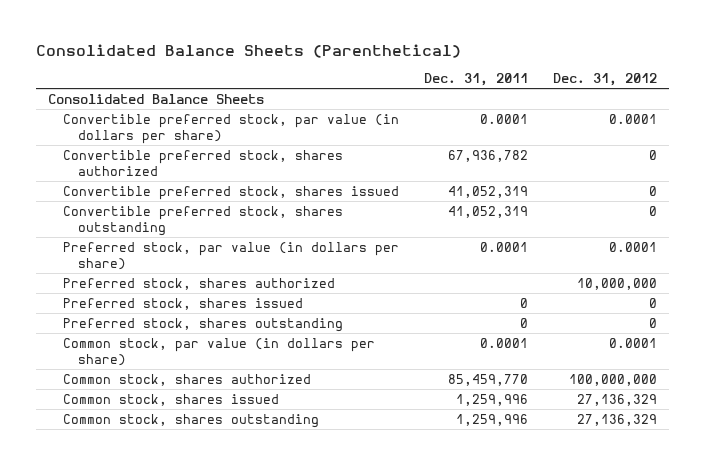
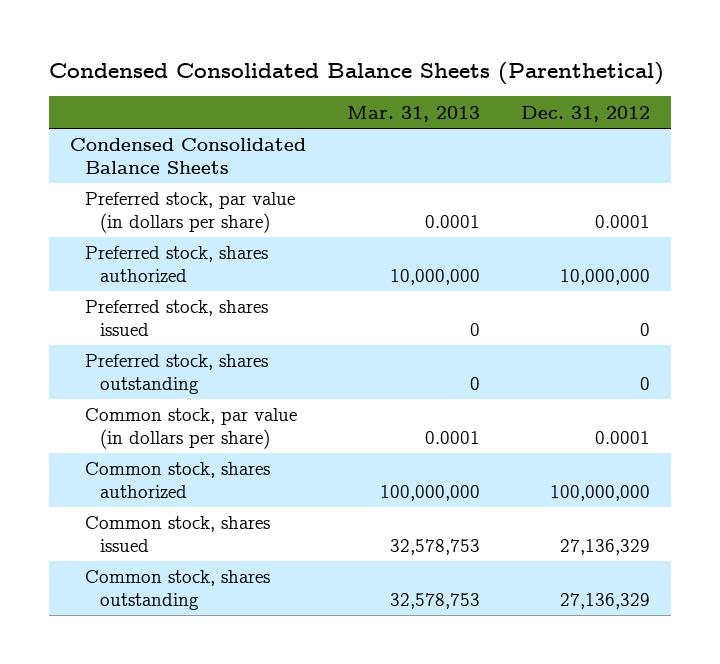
[35,43,461,58] Consolidated Balance Sheets (Parenthetical) -> [48,61,664,85] Condensed Consolidated Balance Sheets (Parenthetical)
[424,73,529,87] Dec. 31, 2011 -> none
none -> [346,105,480,122] Mar. 31, 2013
[63,113,400,144] Convertible preferred stock, par value (in dollars per share) -> none
[63,149,344,176] Convertible preferred stock, shares authorized -> none
[63,185,400,200] Convertible preferred stock, shares issued -> none
[63,205,344,236] Convertible preferred stock, shares outstanding -> none
[48,93,265,104] Consolidated Balance Sheets -> [69,138,306,174] Condensed Consolidated Balance Sheets

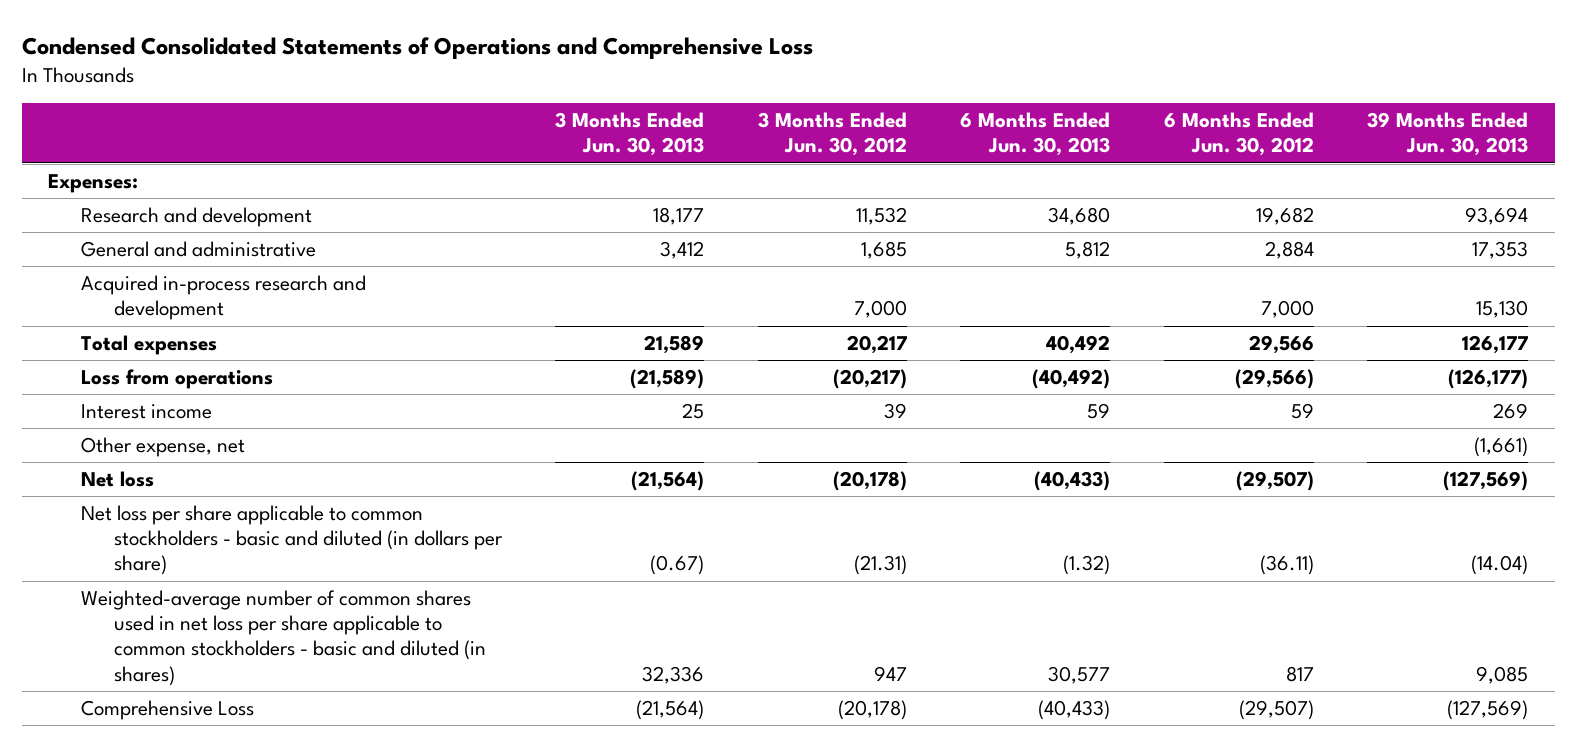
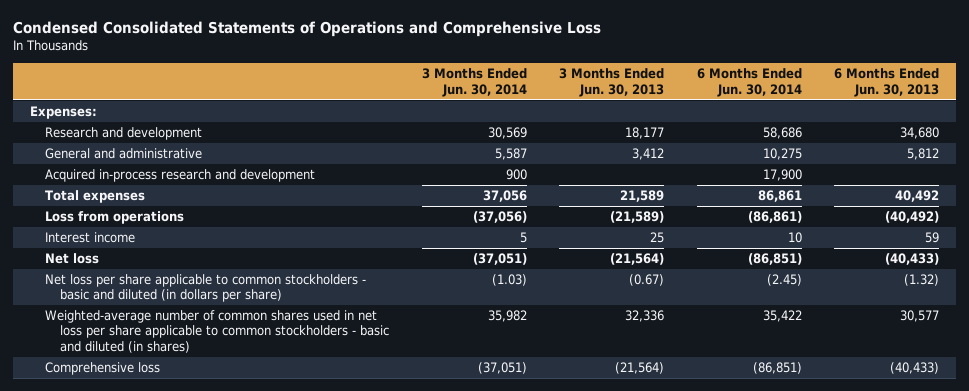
[757,112,907,157] 3 Months Ended Jun. 30, 2012 -> none
[1163,112,1314,157] 6 Months Ended Jun. 30, 2012 -> none
[1366,112,1528,157] 39 Months Ended Jun. 30, 2013 -> none
none -> [421,68,527,97] 3 Months Ended Jun. 30, 2014
none -> [696,68,802,97] 6 Months Ended Jun. 30, 2014
[81,437,246,458] Other expense, net -> none
[81,700,255,721] Comprehensive Loss -> [44,362,160,376] Comprehensive loss

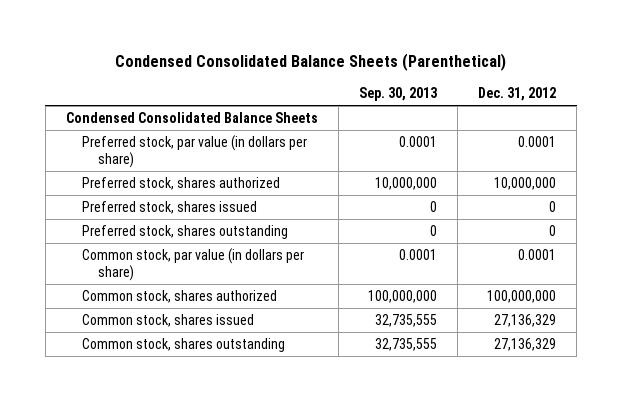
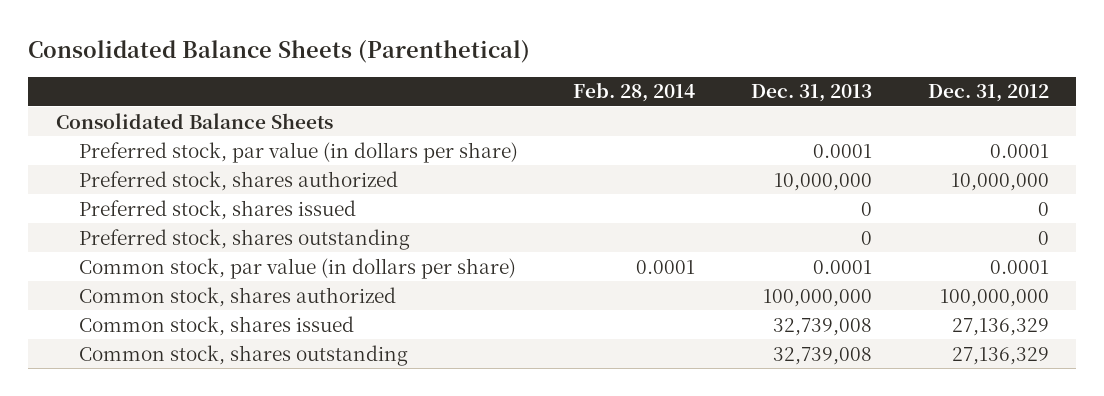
[115,53,507,72] Condensed Consolidated Balance Sheets (Parenthetical) -> [27,39,530,63] Consolidated Balance Sheets (Parenthetical)
[359,87,438,102] Sep. 30, 2013 -> none
none -> [573,82,696,103] Feb. 28, 2014
none -> [750,84,872,103] Dec. 31, 2013
[66,112,319,124] Condensed Consolidated Balance Sheets -> [55,112,333,129] Consolidated Balance Sheets

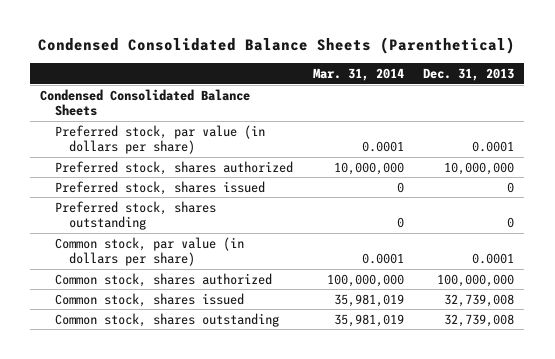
[27,39,530,63] Consolidated Balance Sheets (Parenthetical) -> [38,37,516,55] Condensed Consolidated Balance Sheets (Parenthetical)
[573,82,696,103] Feb. 28, 2014 -> none
[927,84,1049,103] Dec. 31, 2012 -> none
none -> [312,68,404,82] Mar. 31, 2014
[55,112,333,129] Consolidated Balance Sheets -> [40,88,251,117] Condensed Consolidated Balance Sheets

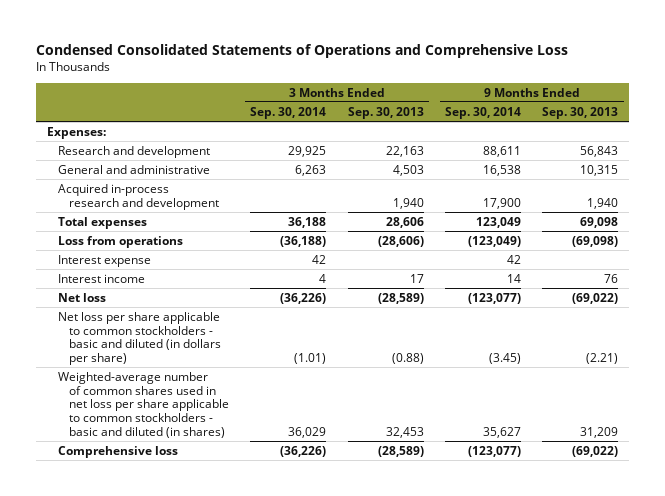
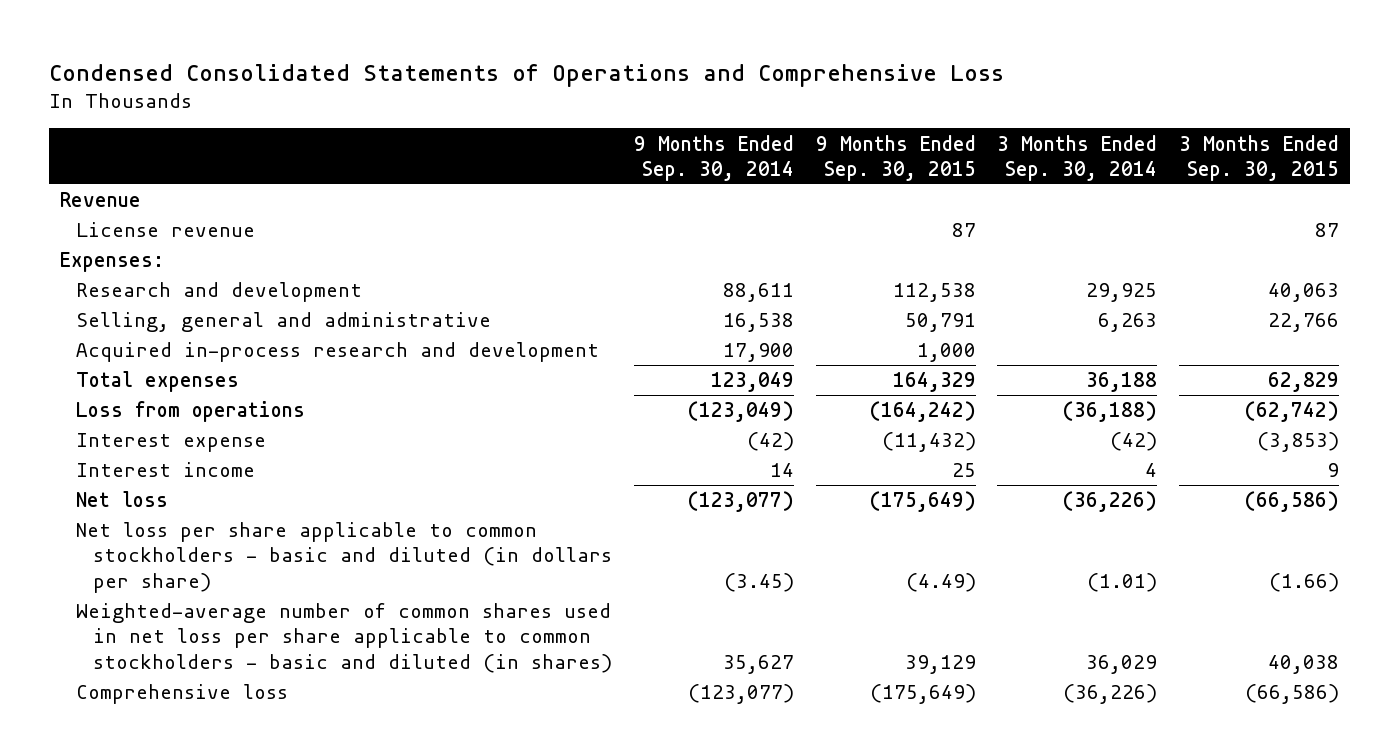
[347,106,424,119] Sep. 30, 2013 -> none
[542,106,619,119] Sep. 30, 2013 -> none
none -> [815,134,976,181] 9 Months Ended Sep. 30, 2015
none -> [1179,134,1340,181] 3 Months Ended Sep. 30, 2015
none -> [60,192,142,208] Revenue
none -> [76,222,256,238] License revenue
[58,164,211,174] General and administrative -> [76,312,492,333] Selling, general and administrative
[312,254,327,264] 42 -> [1110,432,1158,452] (42)
[506,254,521,264] 42 -> [746,432,794,452] (42)

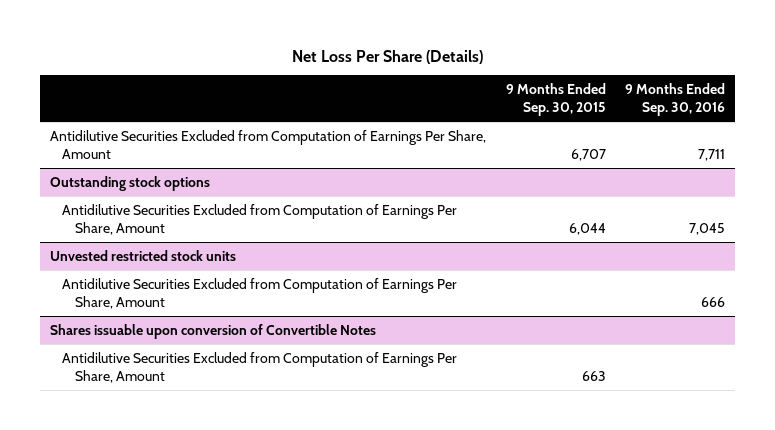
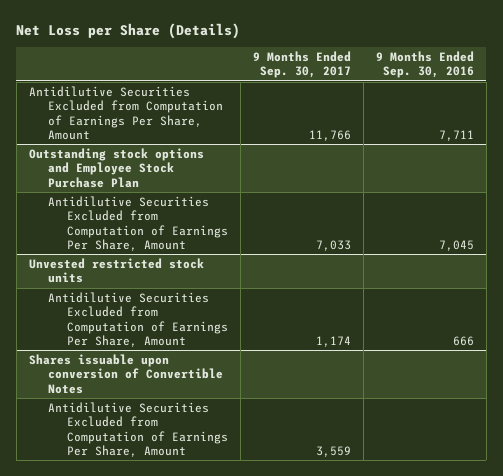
[291,49,483,64] Net Loss Per Share (Details) -> [16,23,241,40] Net Loss per Share (Details)
[505,83,606,117] 9 Months Ended Sep. 30, 2015 -> none
none -> [252,51,351,79] 9 Months Ended Sep. 30, 2017
[50,175,211,191] Outstanding stock options -> [28,147,204,188] Outstanding stock options and Employee Stock Purchase Plan

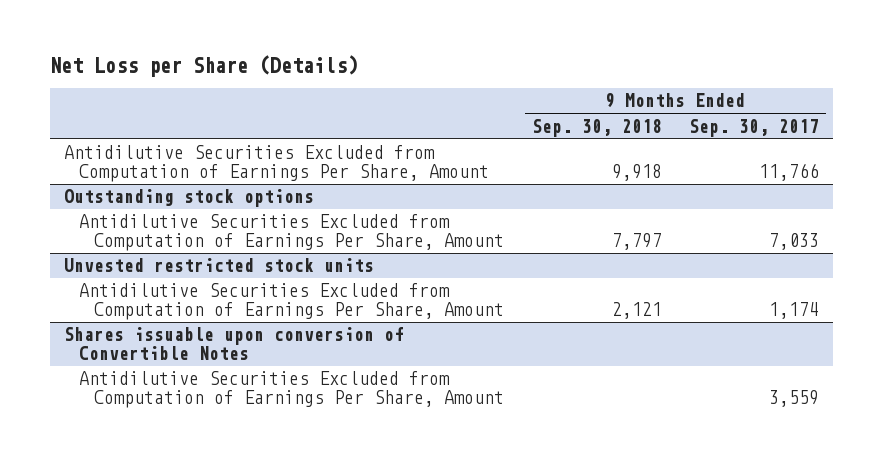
[375,51,474,79] 9 Months Ended Sep. 30, 2016 -> none
none -> [531,118,662,137] Sep. 30, 2018
[28,147,204,188] Outstanding stock options and Employee Stock Purchase Plan -> [64,189,315,208] Outstanding stock options

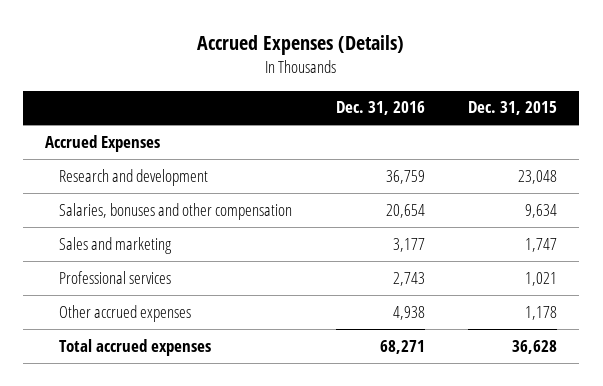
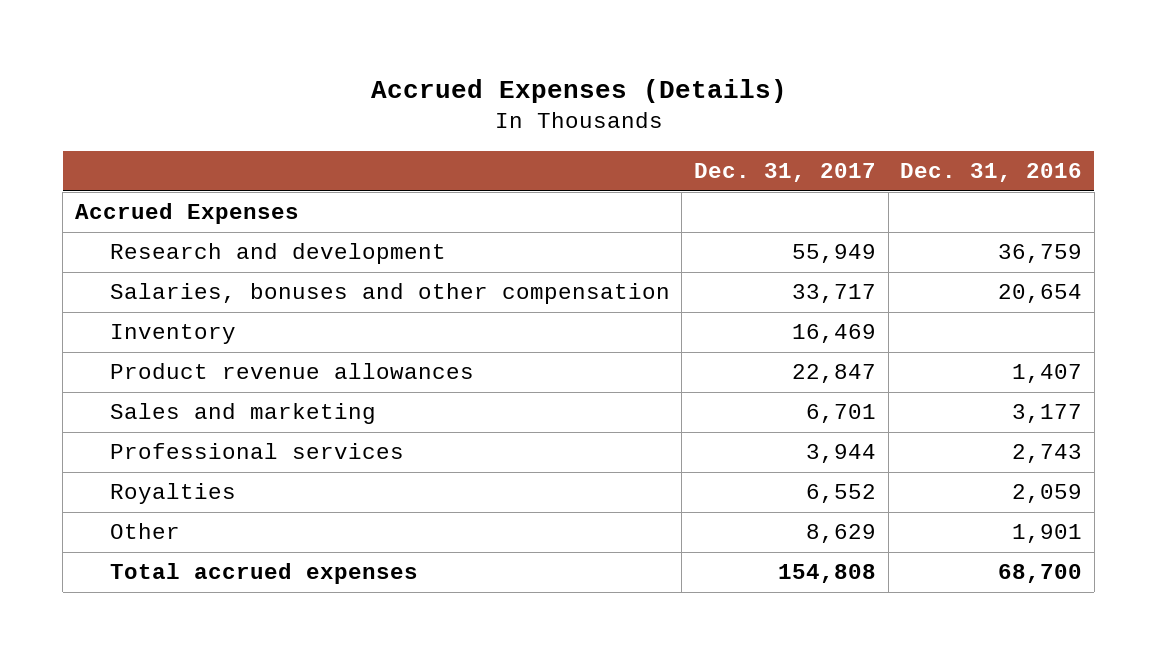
[468,101,558,116] Dec. 31, 2015 -> none
none -> [693,162,876,182] Dec. 31, 2017
none -> [109,324,236,345] Inventory
none -> [109,363,474,380] Product revenue allowances
none -> [109,483,236,505] Royalties
[59,304,192,322] Other accrued expenses -> [109,523,180,540] Other
[392,305,425,320] 4,938 -> [1012,524,1083,544] 1,901
[379,339,425,354] 68,271 -> [998,564,1083,584] 68,700

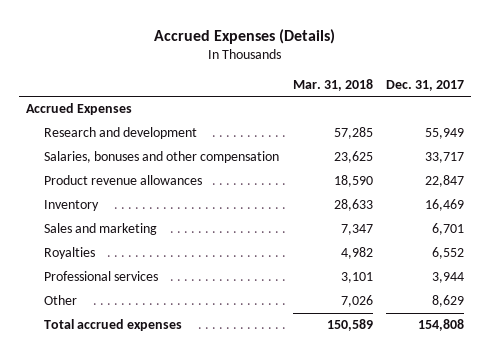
[900,162,1083,182] Dec. 31, 2016 -> none
none -> [292,78,373,91] Mar. 31, 2018
[109,324,236,345] Inventory -> [43,200,99,212] Inventory
[109,443,404,460] Professional services -> [43,271,158,282] Professional services

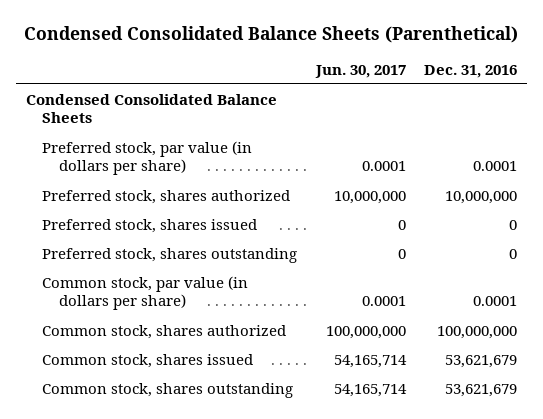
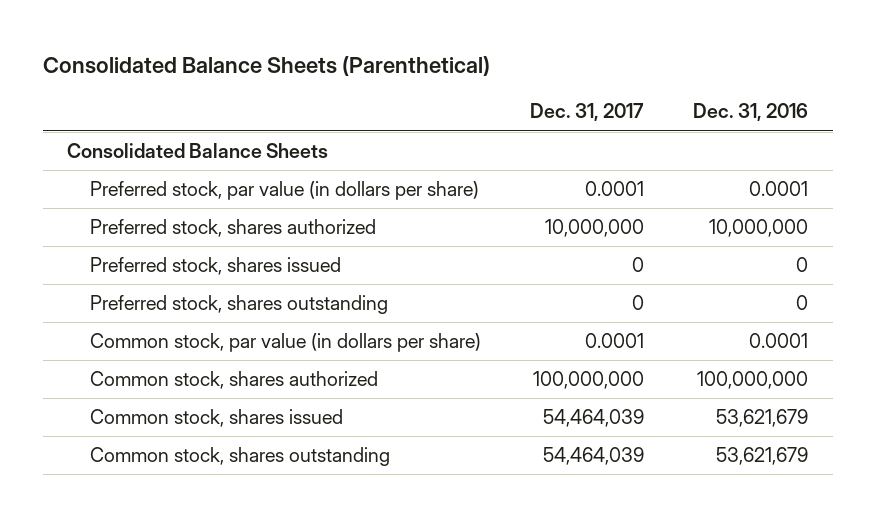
[24,25,519,43] Condensed Consolidated Balance Sheets (Parenthetical) -> [42,55,490,76] Consolidated Balance Sheets (Parenthetical)
[314,64,406,78] Jun. 30, 2017 -> none
none -> [530,103,645,122] Dec. 31, 2017
[25,93,277,124] Condensed Consolidated Balance Sheets -> [67,143,329,159] Consolidated Balance Sheets

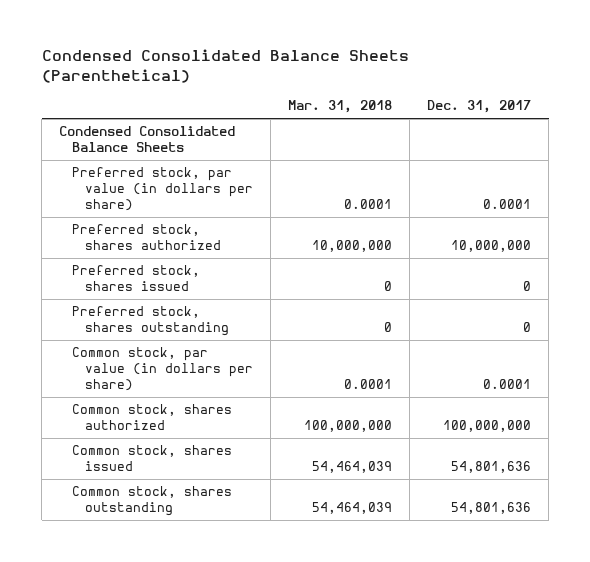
[42,55,490,76] Consolidated Balance Sheets (Parenthetical) -> [41,49,409,83] Condensed Consolidated Balance Sheets (Parenthetical)
[693,103,809,122] Dec. 31, 2016 -> none
none -> [288,100,393,114] Mar. 31, 2018
[67,143,329,159] Consolidated Balance Sheets -> [59,126,236,153] Condensed Consolidated Balance Sheets
[543,409,645,428] 54,464,039 -> [451,461,532,474] 54,801,636
[543,447,645,466] 54,464,039 -> [451,502,532,515] 54,801,636

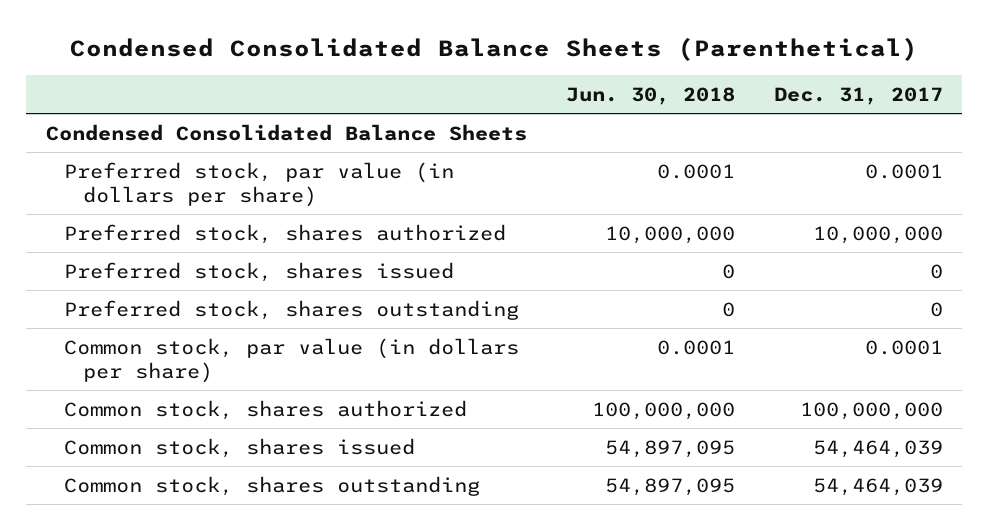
[288,100,393,114] Mar. 31, 2018 -> none
none -> [565,86,735,105] Jun. 30, 2018
[451,461,532,474] 54,801,636 -> [812,439,943,458] 54,464,039
[451,502,532,515] 54,801,636 -> [812,477,943,496] 54,464,039

